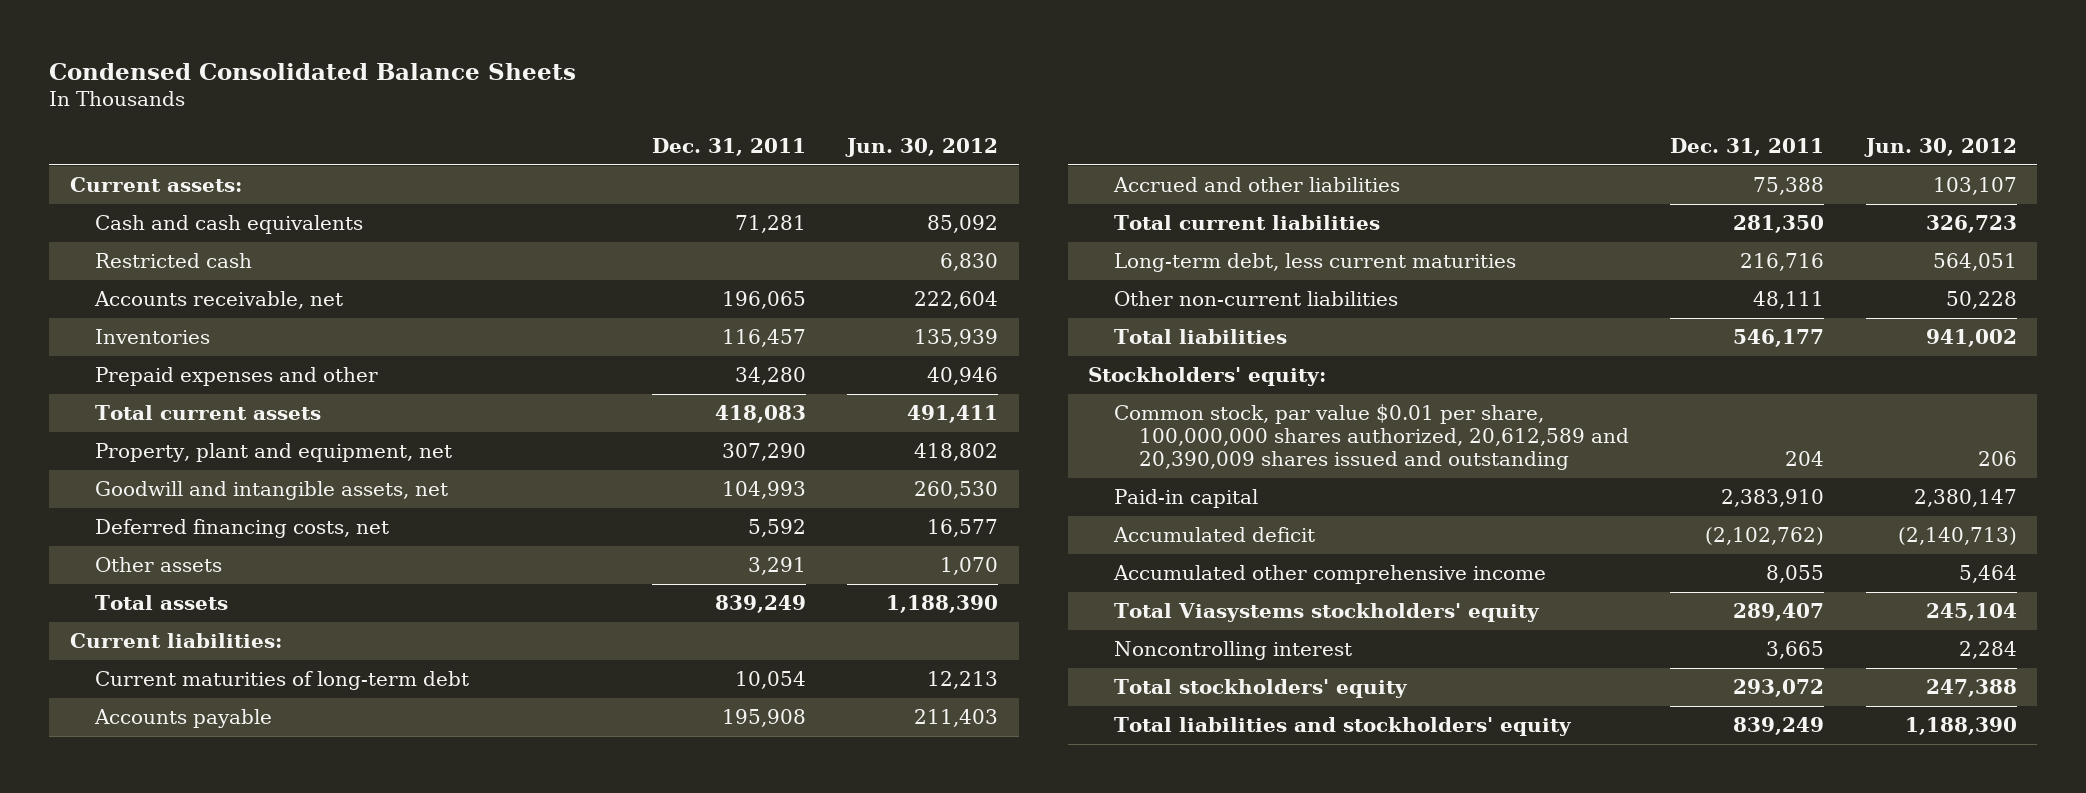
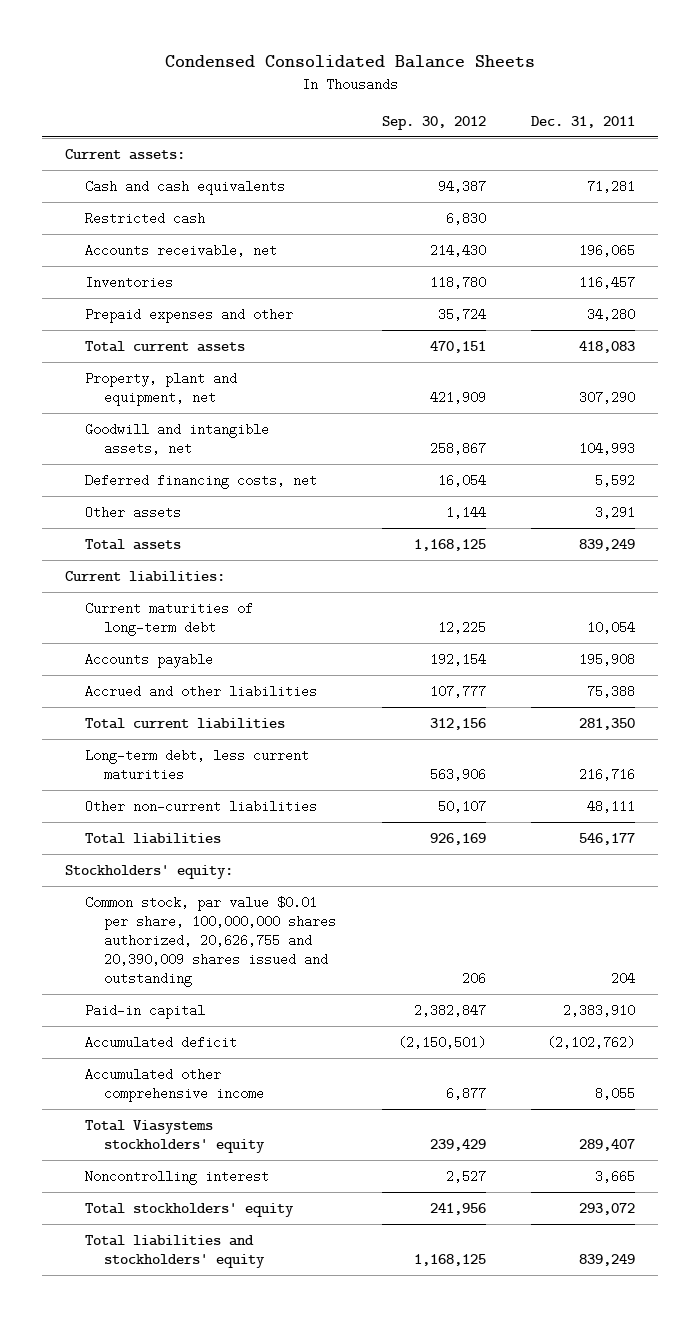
[845,137,999,157] Jun. 30, 2012 -> none
none -> [381,115,486,130] Sep. 30, 2012
[1113,404,1630,470] Common stock, par value $0.01 per share, 100,000,000 shares authorized, 20,612,589 and 20,390,009 shares issued and outstanding -> [84,895,337,987] Common stock, par value $0.01 per share, 100,000,000 shares authorized, 20,626,755 and 20,390,009 shares issued and outstanding

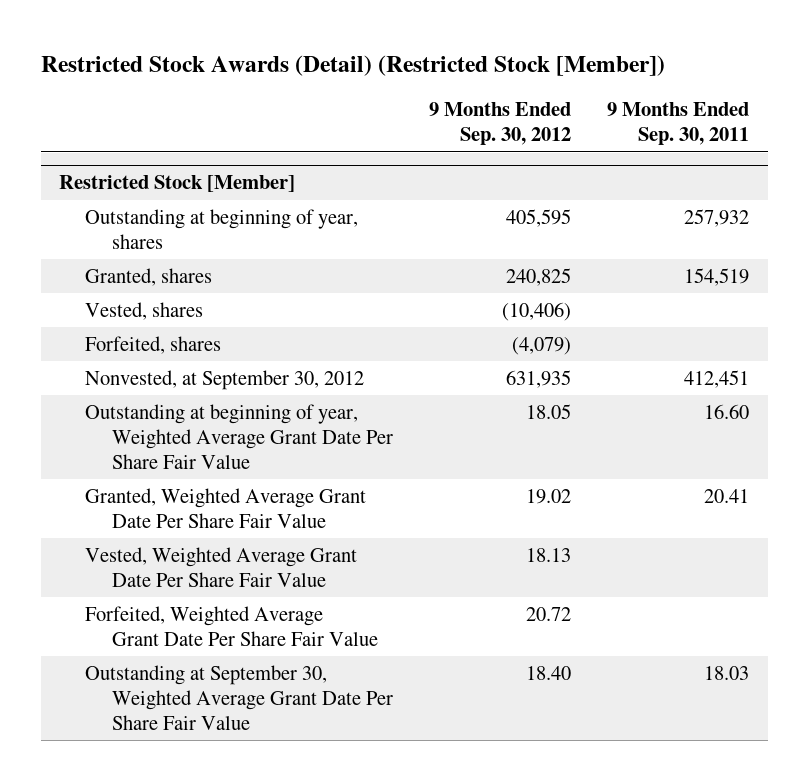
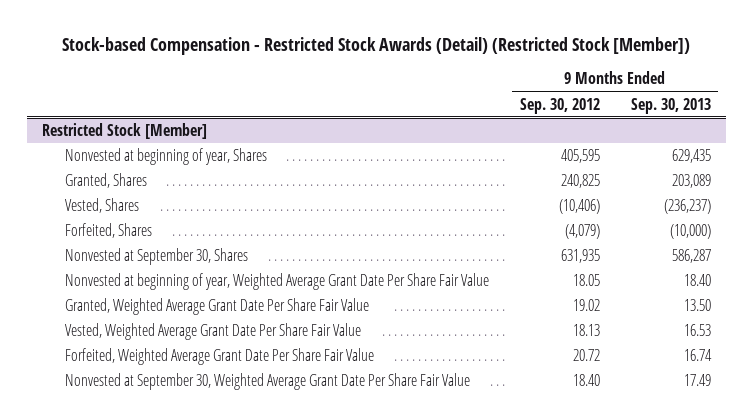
[40,55,665,77] Restricted Stock Awards (Detail) (Restricted Stock [Member]) -> [62,36,691,55] Stock-based Compensation - Restricted Stock Awards (Detail) (Restricted Stock [Member])
[607,102,750,146] 9 Months Ended Sep. 30, 2011 -> none
none -> [630,97,711,114] Sep. 30, 2013
[85,208,359,249] Outstanding at beginning of year, shares -> [65,148,268,166] Nonvested at beginning of year, Shares
[85,267,213,286] Granted, shares -> [65,173,148,189] Granted, Shares
[85,301,204,320] Vested, shares -> [65,198,140,214] Vested, Shares
[85,335,222,354] Forfeited, shares -> [65,223,153,239] Forfeited, Shares
[85,369,365,390] Nonvested, at September 30, 2012 -> [65,248,249,266] Nonvested at September 30, Shares
[85,403,393,469] Outstanding at beginning of year, Weighted Average Grant Date Per Share Fair Value -> [65,273,490,291] Nonvested at beginning of year, Weighted Average Grant Date Per Share Fair Value
[85,664,393,730] Outstanding at September 30, Weighted Average Grant Date Per Share Fair Value -> [65,373,471,391] Nonvested at September 30, Weighted Average Grant Date Per Share Fair Value

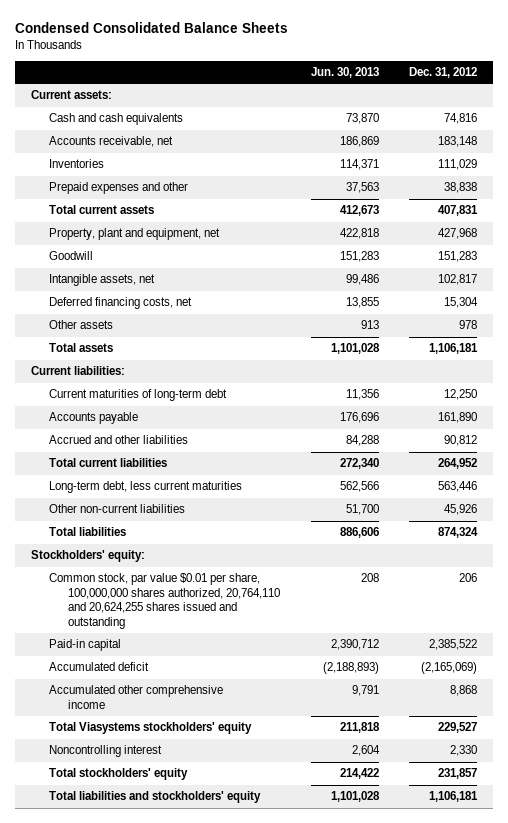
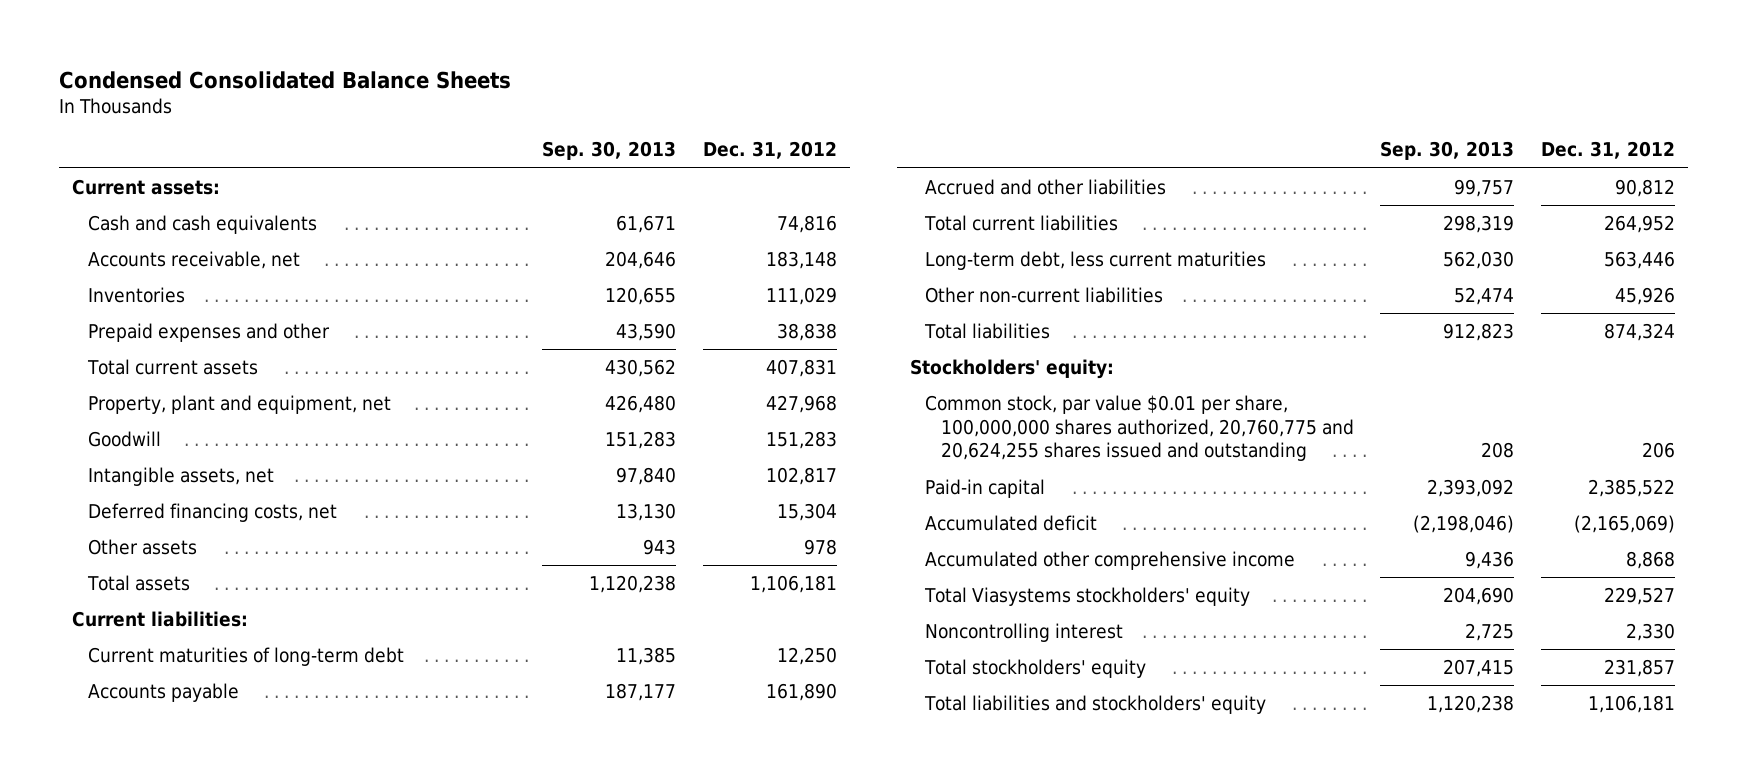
[310,67,379,79] Jun. 30, 2013 -> none
none -> [542,141,677,161] Sep. 30, 2013
[49,573,280,629] Common stock, par value $0.01 per share, 100,000,000 shares authorized, 20,764,110 and 20,624,255 shares issued and outstanding -> [925,394,1354,462] Common stock, par value $0.01 per share, 100,000,000 shares authorized, 20,760,775 and 20,624,255 shares issued and outstanding

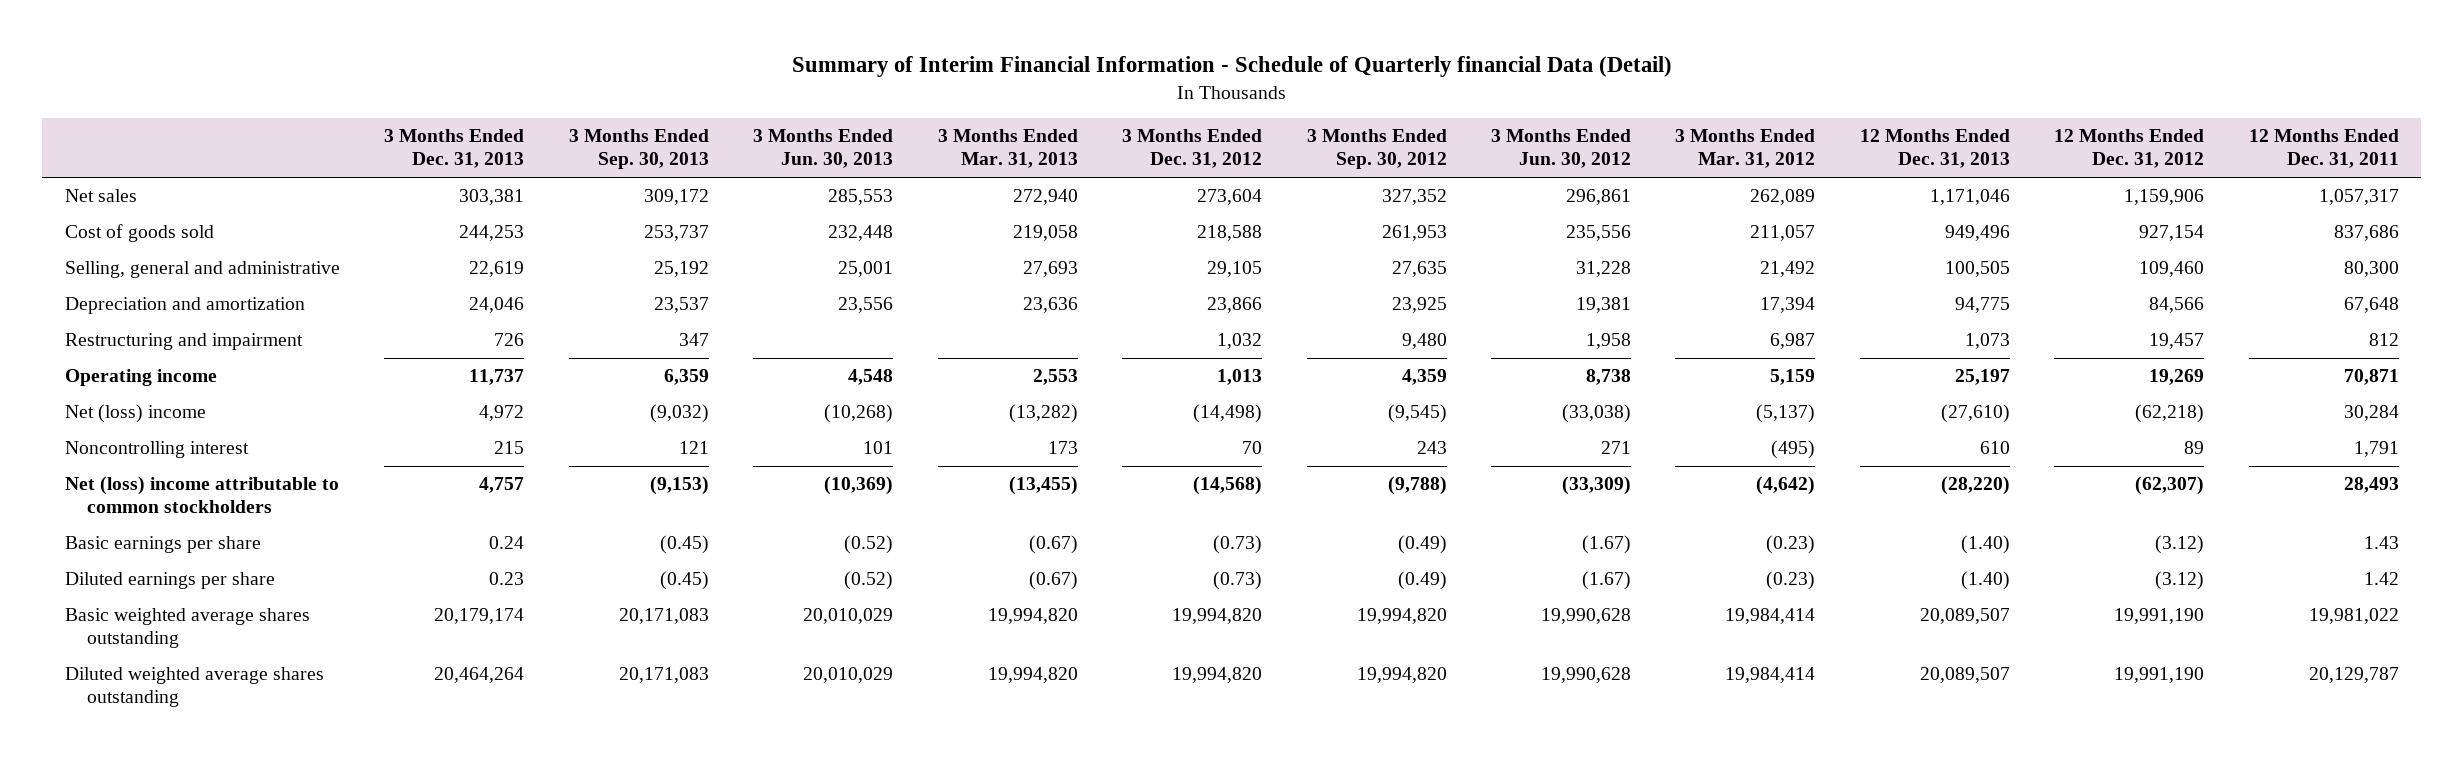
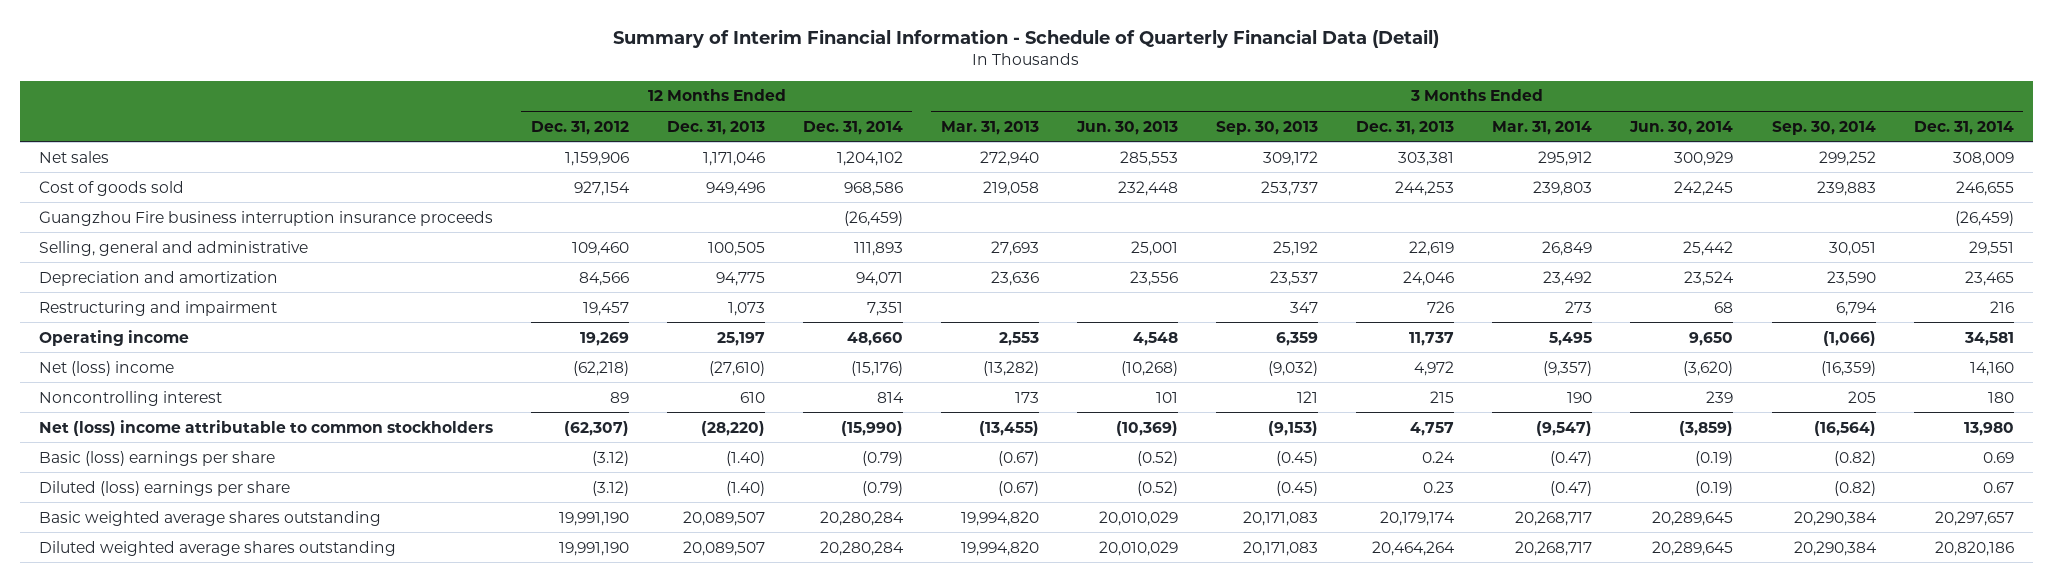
[791,56,1672,78] Summary of Interim Financial Information - Schedule of Quarterly financial Data (Detail) -> [613,28,1440,48] Summary of Interim Financial Information - Schedule of Quarterly Financial Data (Detail)
[1122,129,1263,169] 3 Months Ended Dec. 31, 2012 -> none
[1306,129,1447,170] 3 Months Ended Sep. 30, 2012 -> none
[1490,129,1631,169] 3 Months Ended Jun. 30, 2012 -> none
[1675,129,1816,169] 3 Months Ended Mar. 31, 2012 -> none
[2248,129,2399,169] 12 Months Ended Dec. 31, 2011 -> none
none -> [802,120,903,135] Dec. 31, 2014
none -> [1492,120,1593,135] Mar. 31, 2014
none -> [1629,120,1734,135] Jun. 30, 2014
none -> [1771,120,1876,135] Sep. 30, 2014
none -> [1913,120,2014,135] Dec. 31, 2014
none -> [38,210,493,226] Guangzhou Fire business interruption insurance proceeds
[64,536,261,554] Basic earnings per share -> [38,450,275,466] Basic (loss) earnings per share
[64,572,275,590] Diluted earnings per share -> [38,480,290,496] Diluted (loss) earnings per share

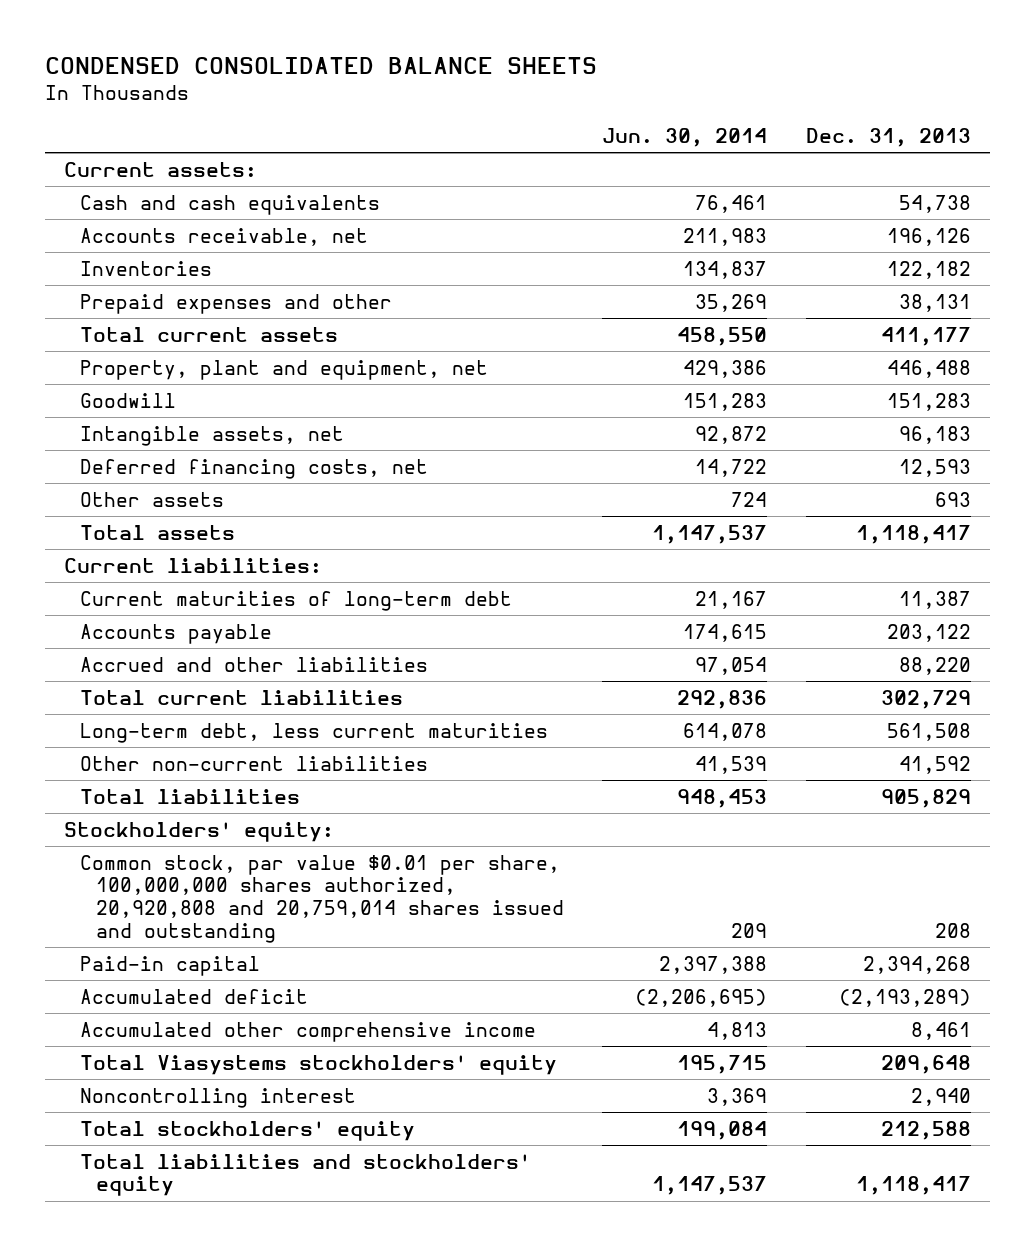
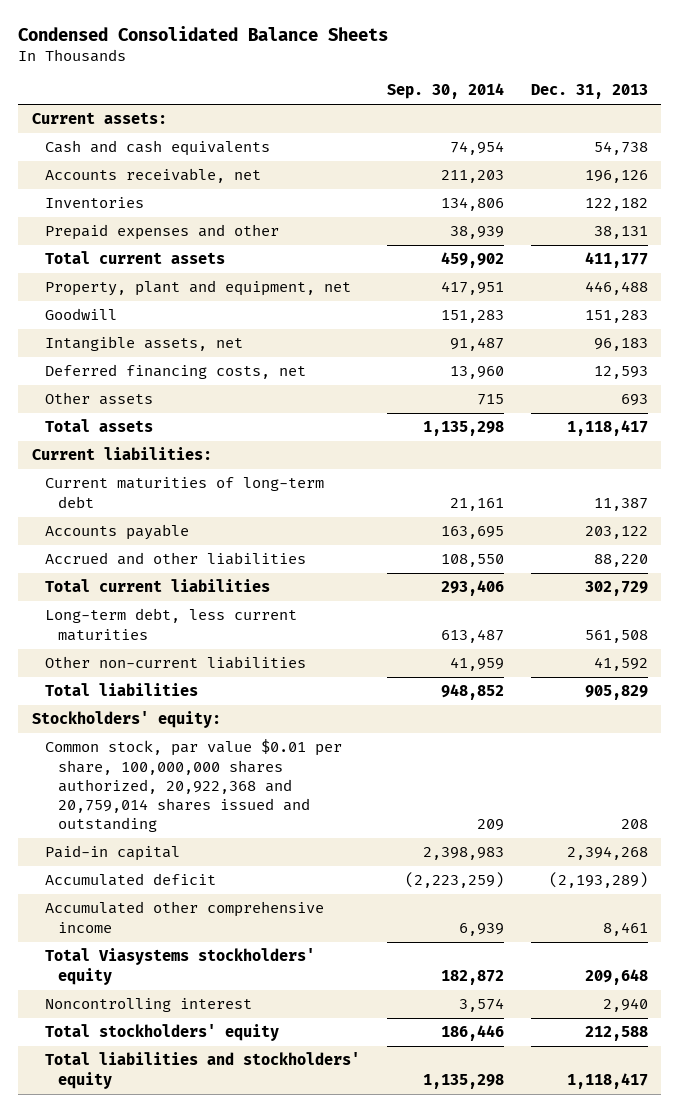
[44,57,597,75] CONDENSED CONSOLIDATED BALANCE SHEETS -> [17,26,388,42] Condensed Consolidated Balance Sheets
[602,127,768,147] Jun. 30, 2014 -> none
none -> [386,83,504,100] Sep. 30, 2014
[79,854,564,943] Common stock, par value $0.01 per share, 100,000,000 shares authorized, 20,920,808 and 20,759,014 shares issued and outstanding -> [44,739,342,832] Common stock, par value $0.01 per share, 100,000,000 shares authorized, 20,922,368 and 20,759,014 shares issued and outstanding

